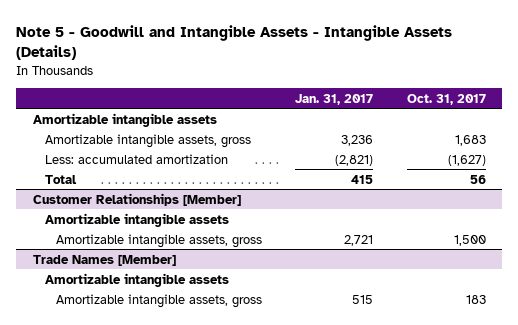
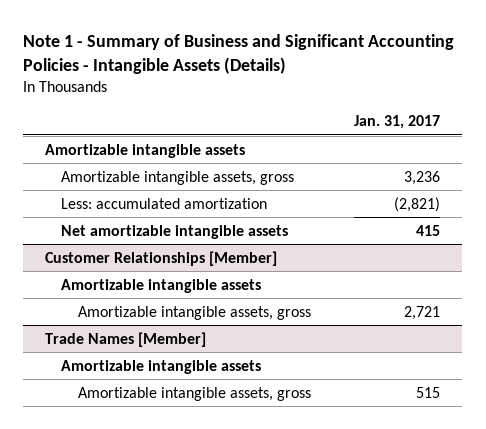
[16,24,453,61] Note 5 - Goodwill and Intangible Assets - Intangible Assets (Details) -> [23,34,455,75] Note 1 - Summary of Business and Significant Accounting Policies - Intangible Assets (Details)
[406,93,486,105] Oct. 31, 2017 -> none
[44,174,77,184] Total -> [61,224,289,239] Net amortizable intangible assets

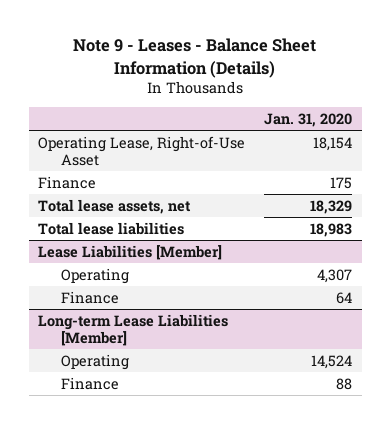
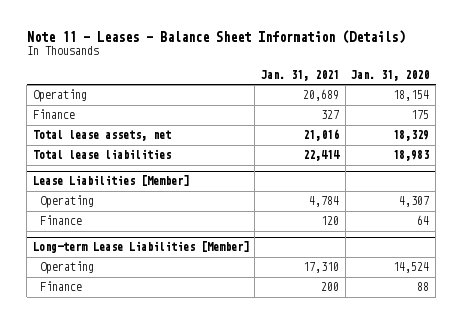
[73,38,317,78] Note 9 - Leases - Balance Sheet Information (Details) -> [26,29,405,44] Note 11 - Leases - Balance Sheet Information (Details)
none -> [261,69,340,81] Jan. 31, 2021
[38,135,246,167] Operating Lease, Right-of-Use Asset -> [32,89,87,103] Operating

